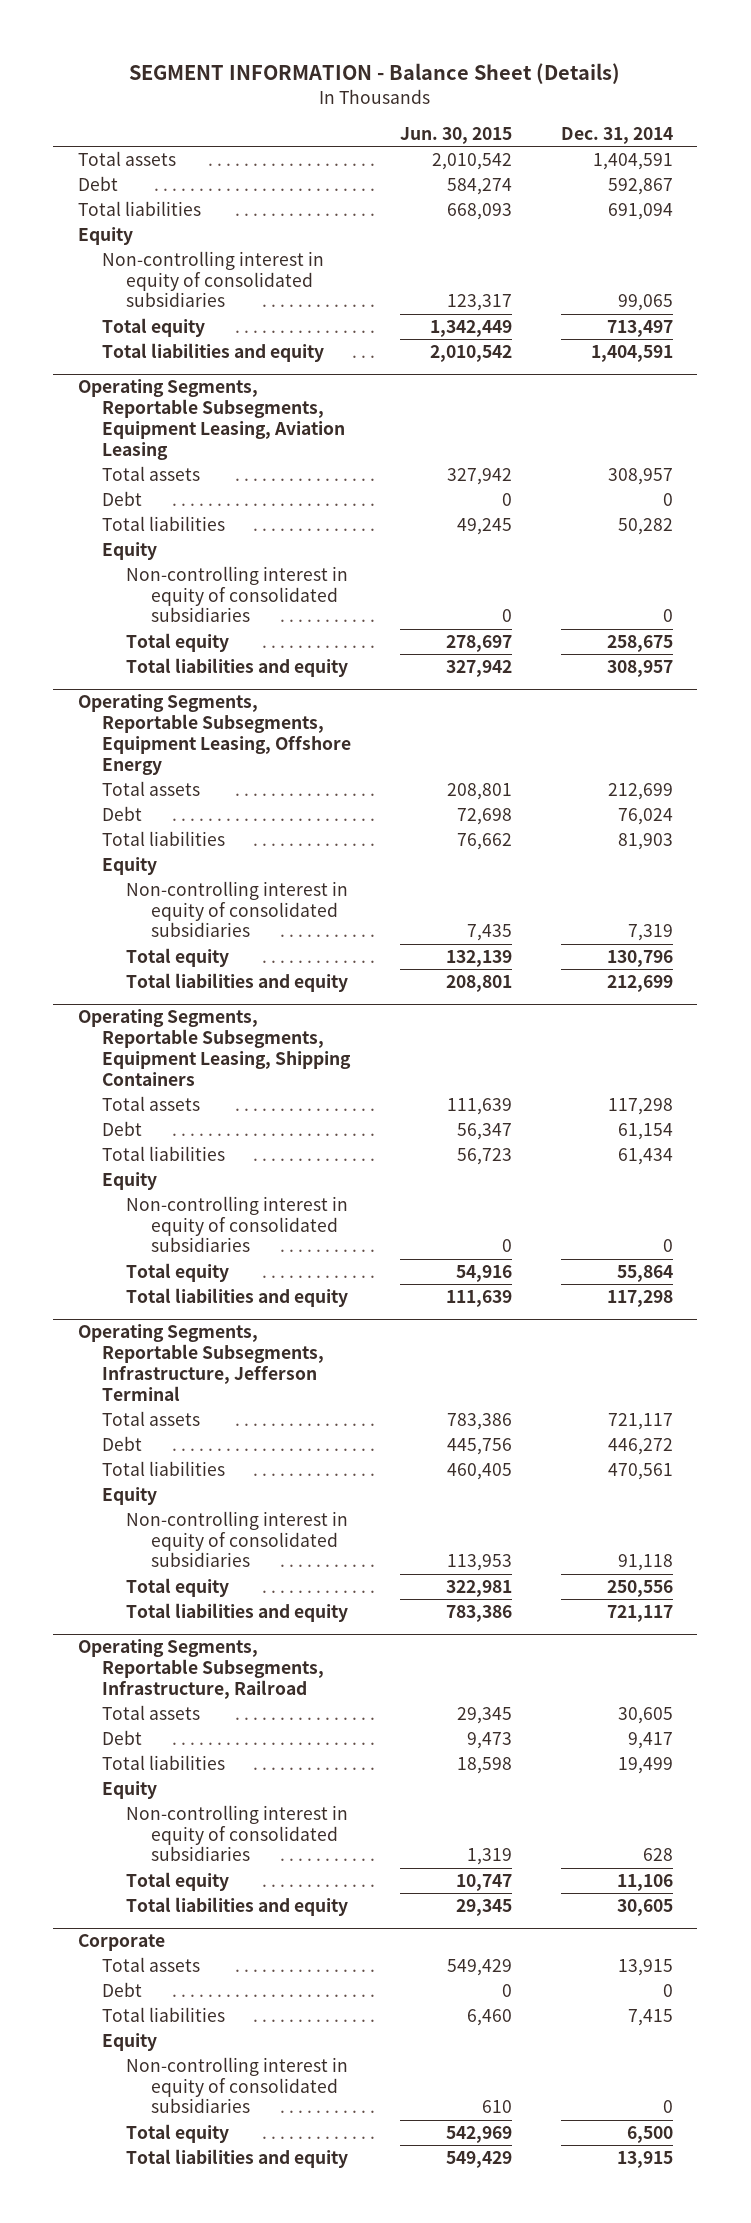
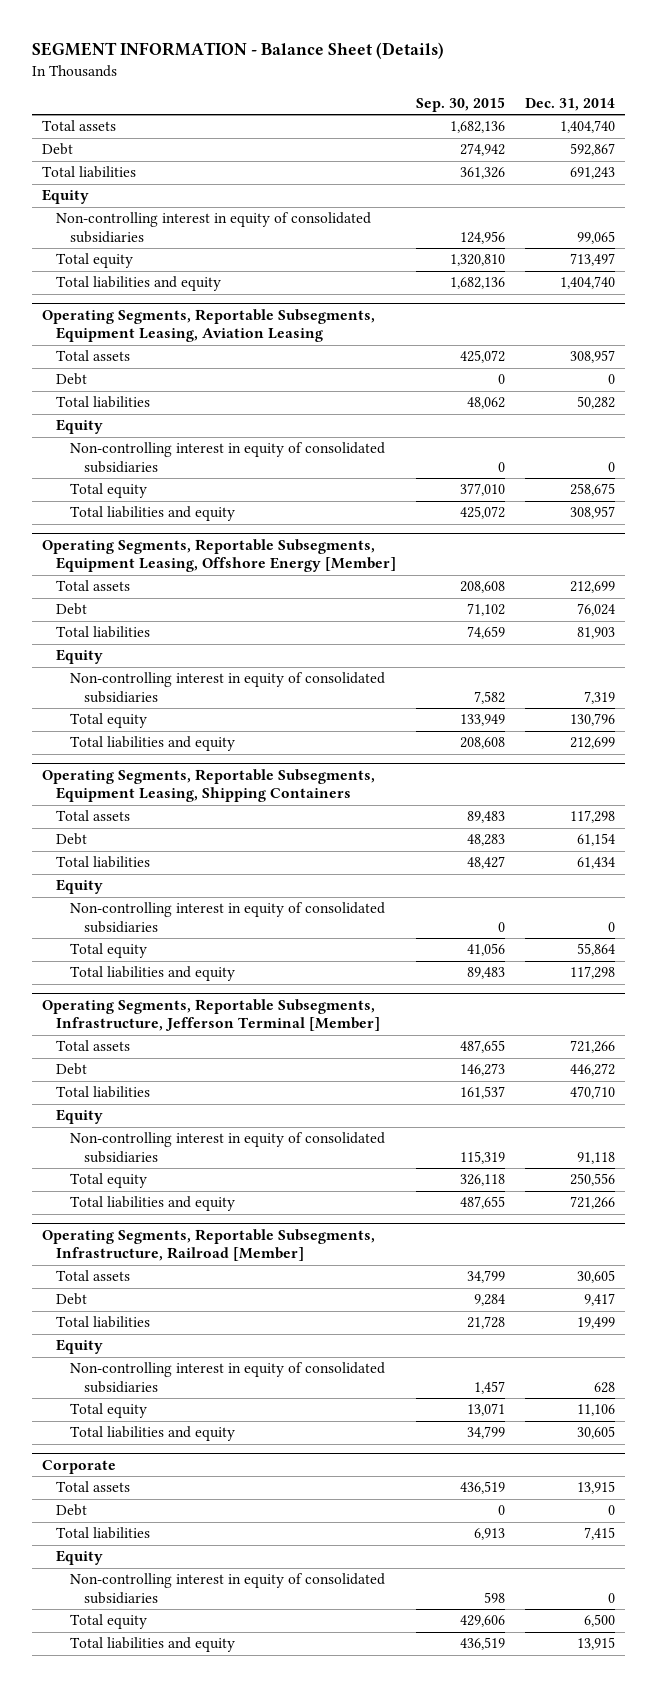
[399,126,512,144] Jun. 30, 2015 -> none
none -> [415,97,505,113] Sep. 30, 2015
[592,152,673,170] 1,404,591 -> [559,120,615,134] 1,404,740
[607,202,673,220] 691,094 -> [569,167,615,180] 691,243
[590,344,673,362] 1,404,591 -> [559,276,615,290] 1,404,740
[77,694,351,775] Operating Segments, Reportable Subsegments, Equipment Leasing, Offshore Energy -> [41,538,396,573] Operating Segments, Reportable Subsegments, Equipment Leasing, Offshore Energy [Member]
[77,1324,324,1401] Operating Segments, Reportable Subsegments, Infrastructure, Jefferson Terminal -> [41,998,380,1032] Operating Segments, Reportable Subsegments, Infrastructure, Jefferson Terminal [Member]
[607,1412,673,1430] 721,117 -> [569,1040,615,1054] 721,266
[607,1462,673,1480] 470,561 -> [569,1086,615,1100] 470,710
[606,1604,673,1622] 721,117 -> [569,1196,615,1210] 721,266
[77,1639,324,1699] Operating Segments, Reportable Subsegments, Infrastructure, Railroad -> [41,1228,375,1262] Operating Segments, Reportable Subsegments, Infrastructure, Railroad [Member]

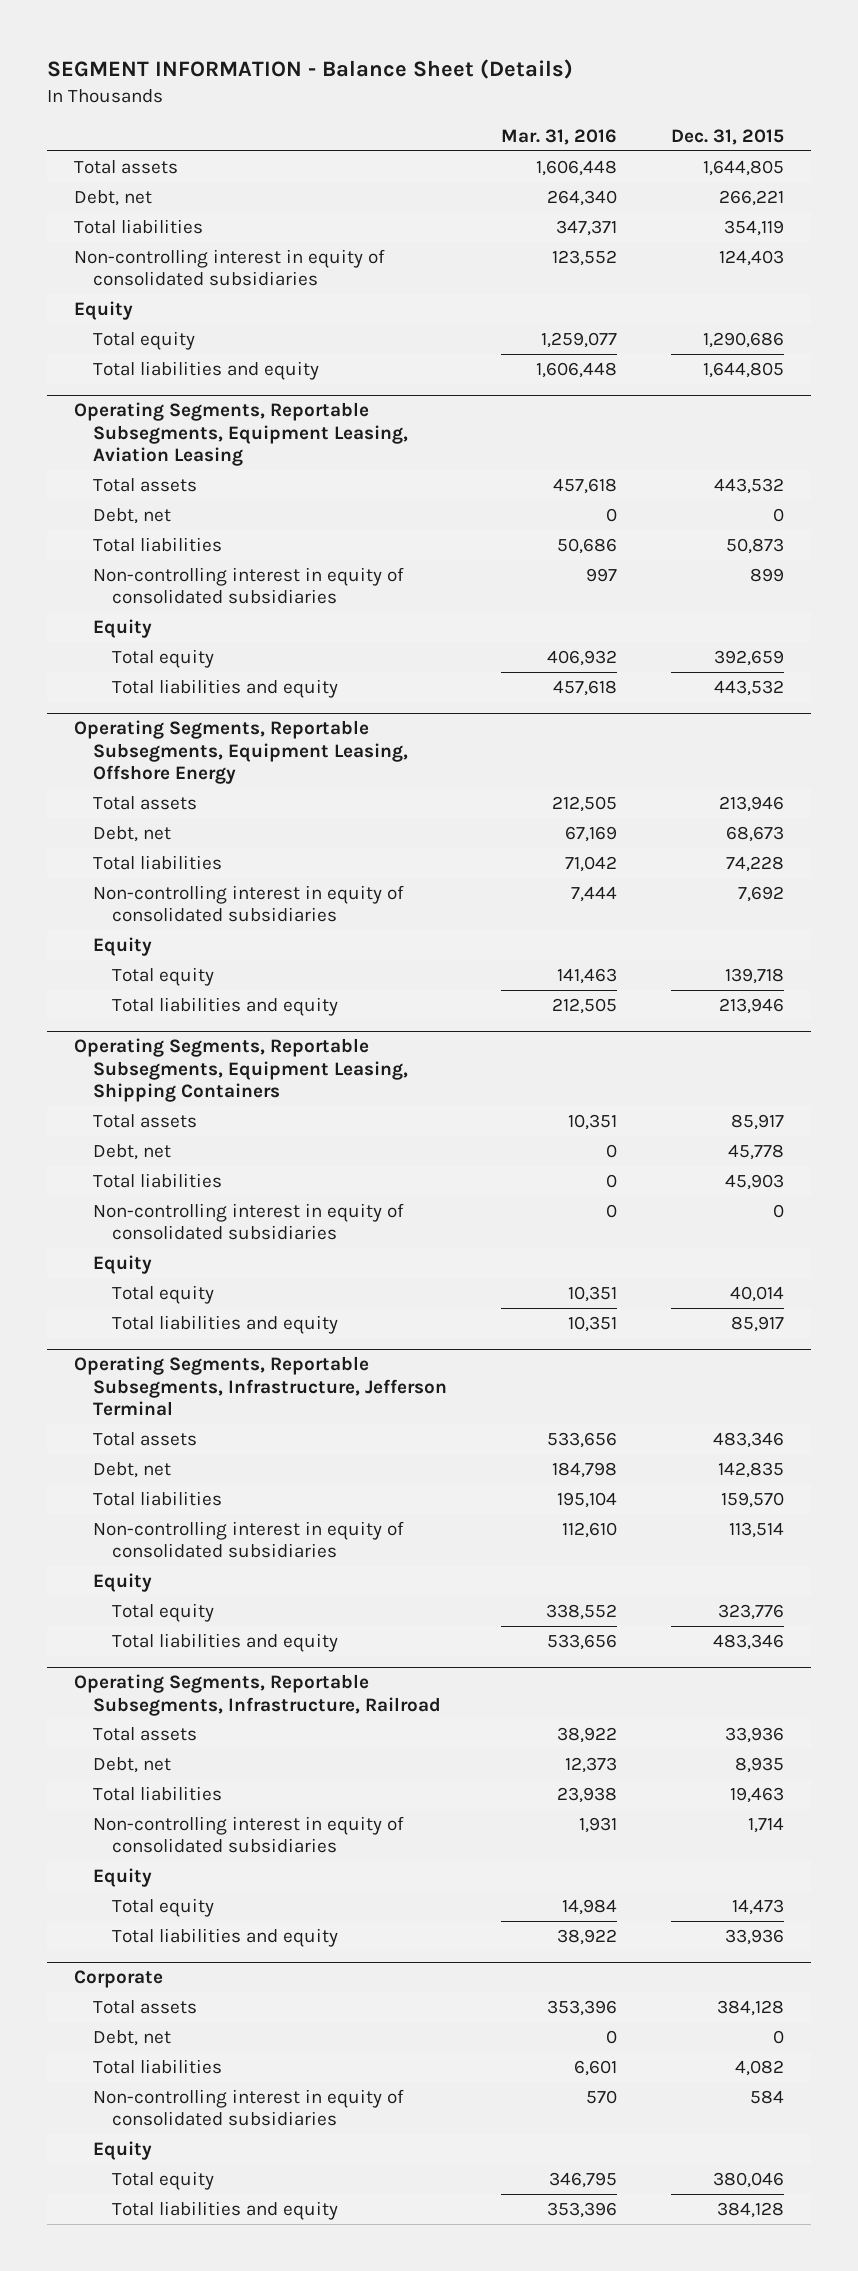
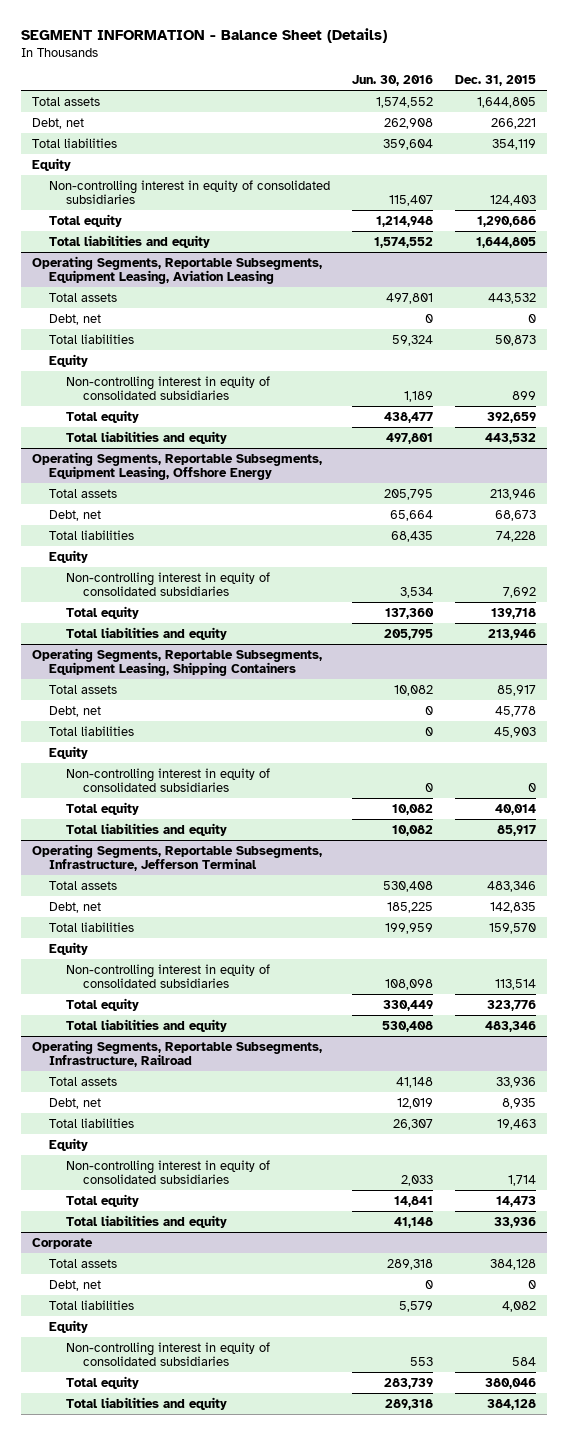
[501,128,618,145] Mar. 31, 2016 -> none
none -> [351,75,433,87] Jun. 30, 2016
[73,248,385,287] Non-controlling interest in equity of consolidated subsidiaries -> [48,179,330,205] Non-controlling interest in equity of consolidated subsidiaries
[93,566,405,605] Non-controlling interest in equity of consolidated subsidiaries -> [66,375,271,401] Non-controlling interest in equity of consolidated subsidiaries
[93,884,405,923] Non-controlling interest in equity of consolidated subsidiaries -> [66,571,271,597] Non-controlling interest in equity of consolidated subsidiaries
[93,1202,405,1241] Non-controlling interest in equity of consolidated subsidiaries -> [66,767,271,793] Non-controlling interest in equity of consolidated subsidiaries
[93,1520,405,1559] Non-controlling interest in equity of consolidated subsidiaries -> [66,963,271,989] Non-controlling interest in equity of consolidated subsidiaries
[93,1815,405,1854] Non-controlling interest in equity of consolidated subsidiaries -> [66,1159,271,1185] Non-controlling interest in equity of consolidated subsidiaries
[93,2088,405,2127] Non-controlling interest in equity of consolidated subsidiaries -> [66,1341,271,1367] Non-controlling interest in equity of consolidated subsidiaries

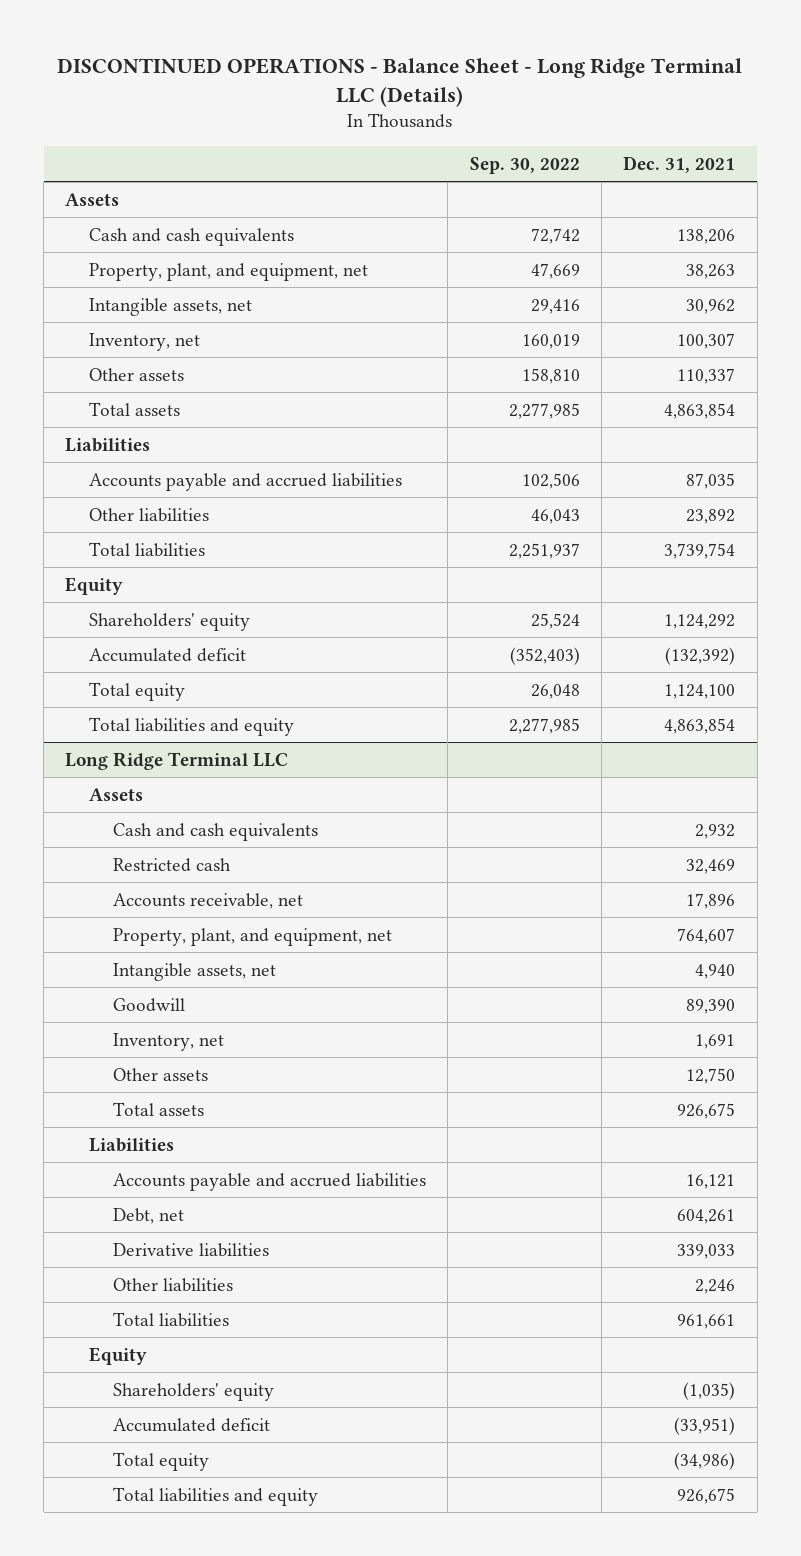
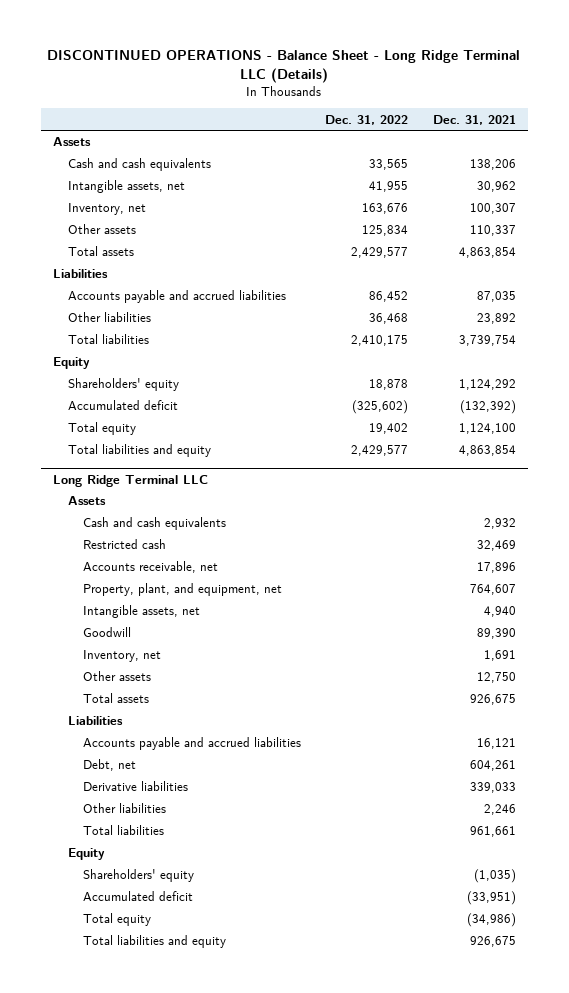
[469,156,580,174] Sep. 30, 2022 -> none
none -> [325,114,409,125] Dec. 31, 2022
[89,262,369,281] Property, plant, and equipment, net -> none

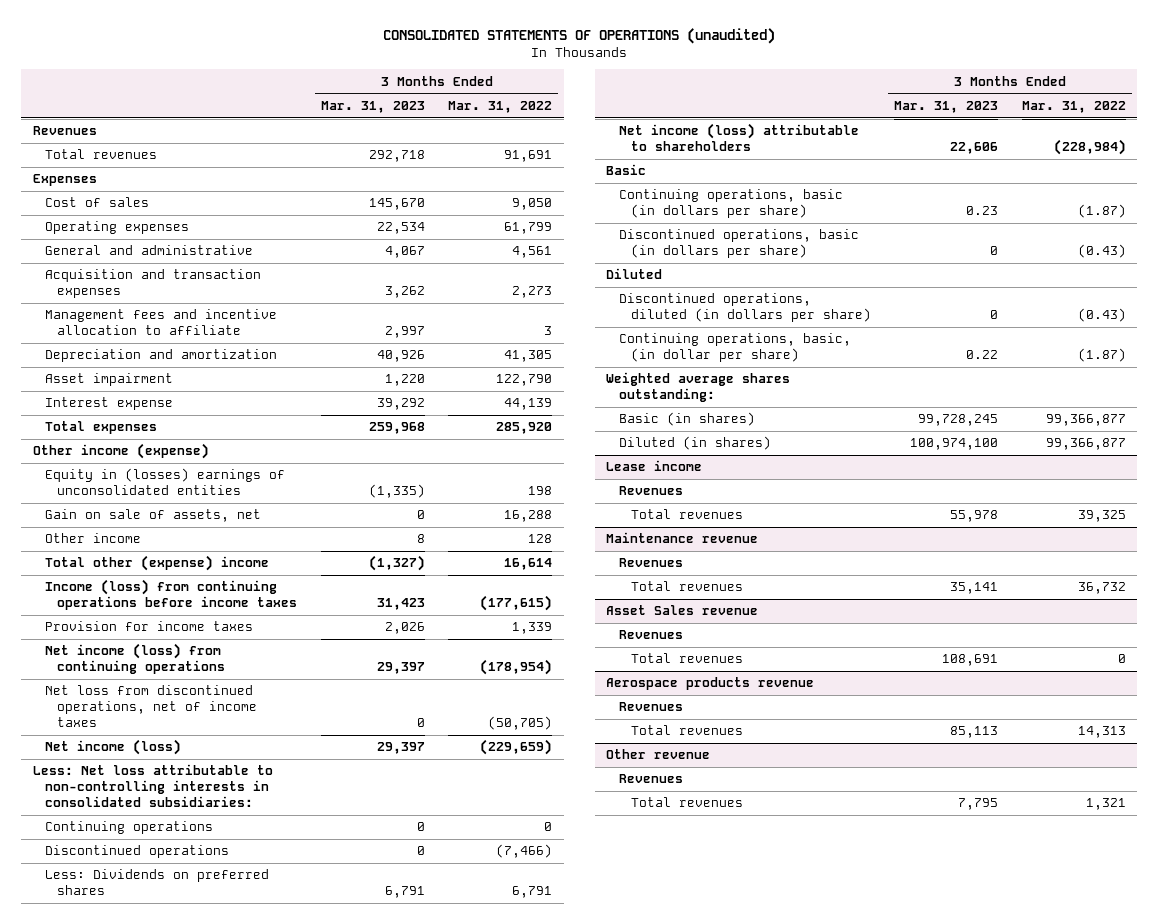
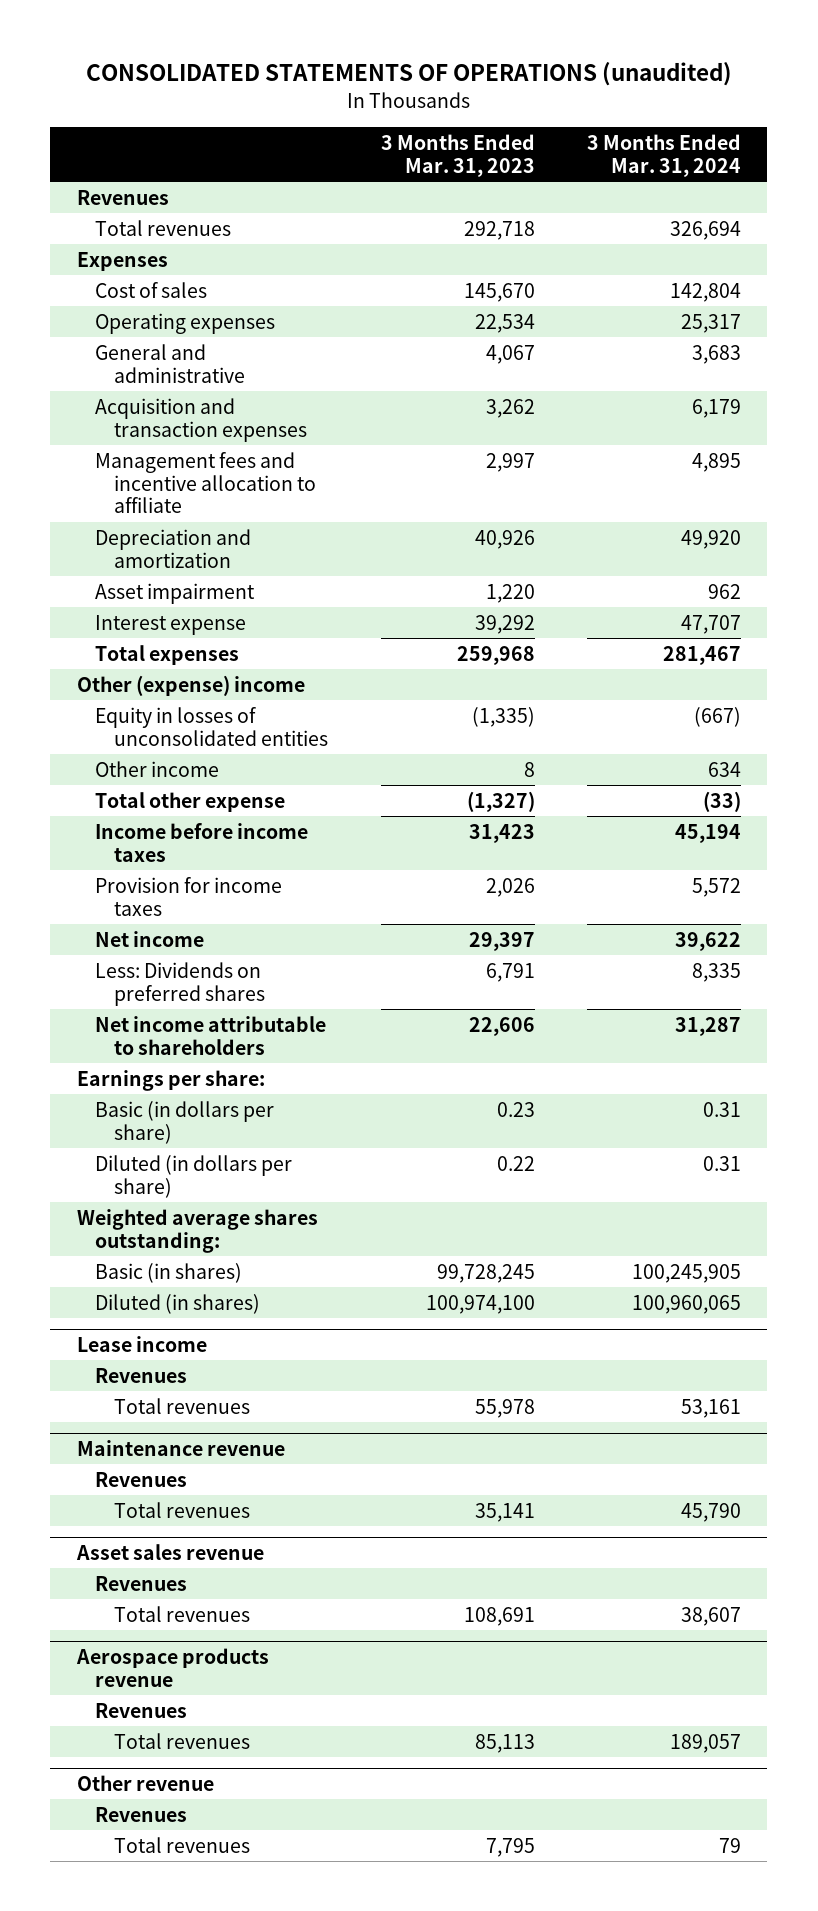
[448,101,553,114] Mar. 31, 2022 -> none
none -> [586,133,741,177] 3 Months Ended Mar. 31, 2024
[45,509,262,523] Gain on sale of assets, net -> none
[33,443,210,460] Other income (expense) -> [76,674,305,696] Other (expense) income
[45,468,286,496] Equity in (losses) earnings of unconsolidated entities -> [95,706,329,746] Equity in losses of unconsolidated entities
[45,555,270,572] Total other (expense) income -> [95,791,286,812] Total other expense
[45,579,298,611] Income (loss) from continuing operations before income taxes -> [95,822,309,862] Income before income taxes
[45,643,226,675] Net income (loss) from continuing operations -> none
[45,685,258,728] Net loss from discontinued operations, net of income taxes -> none
[33,764,274,808] Less: Net loss attributable to non-controlling interests in consolidated subsidiaries: -> none
[45,821,214,835] Continuing operations -> none
[45,845,230,859] Discontinued operations -> none
[45,739,182,756] Net income (loss) -> [95,930,205,947] Net income
[618,229,859,259] Discontinued operations, basic (in dollars per share) -> none
[606,268,663,280] Diluted -> none
[618,293,871,323] Discontinued operations, diluted (in dollars per share) -> none
[618,123,859,152] Net income (loss) attributable to shareholders -> [95,1015,327,1055] Net income attributable to shareholders
[606,164,647,176] Basic -> [76,1069,265,1091] Earnings per share:
[618,189,843,219] Continuing operations, basic (in dollars per share) -> [95,1100,275,1144] Basic (in dollars per share)
[618,333,851,363] Continuing operations, basic, (in dollar per share) -> [95,1154,293,1198] Diluted (in dollars per share)
[606,605,759,616] Asset Sales revenue -> [75,1544,264,1561] Asset sales revenue

